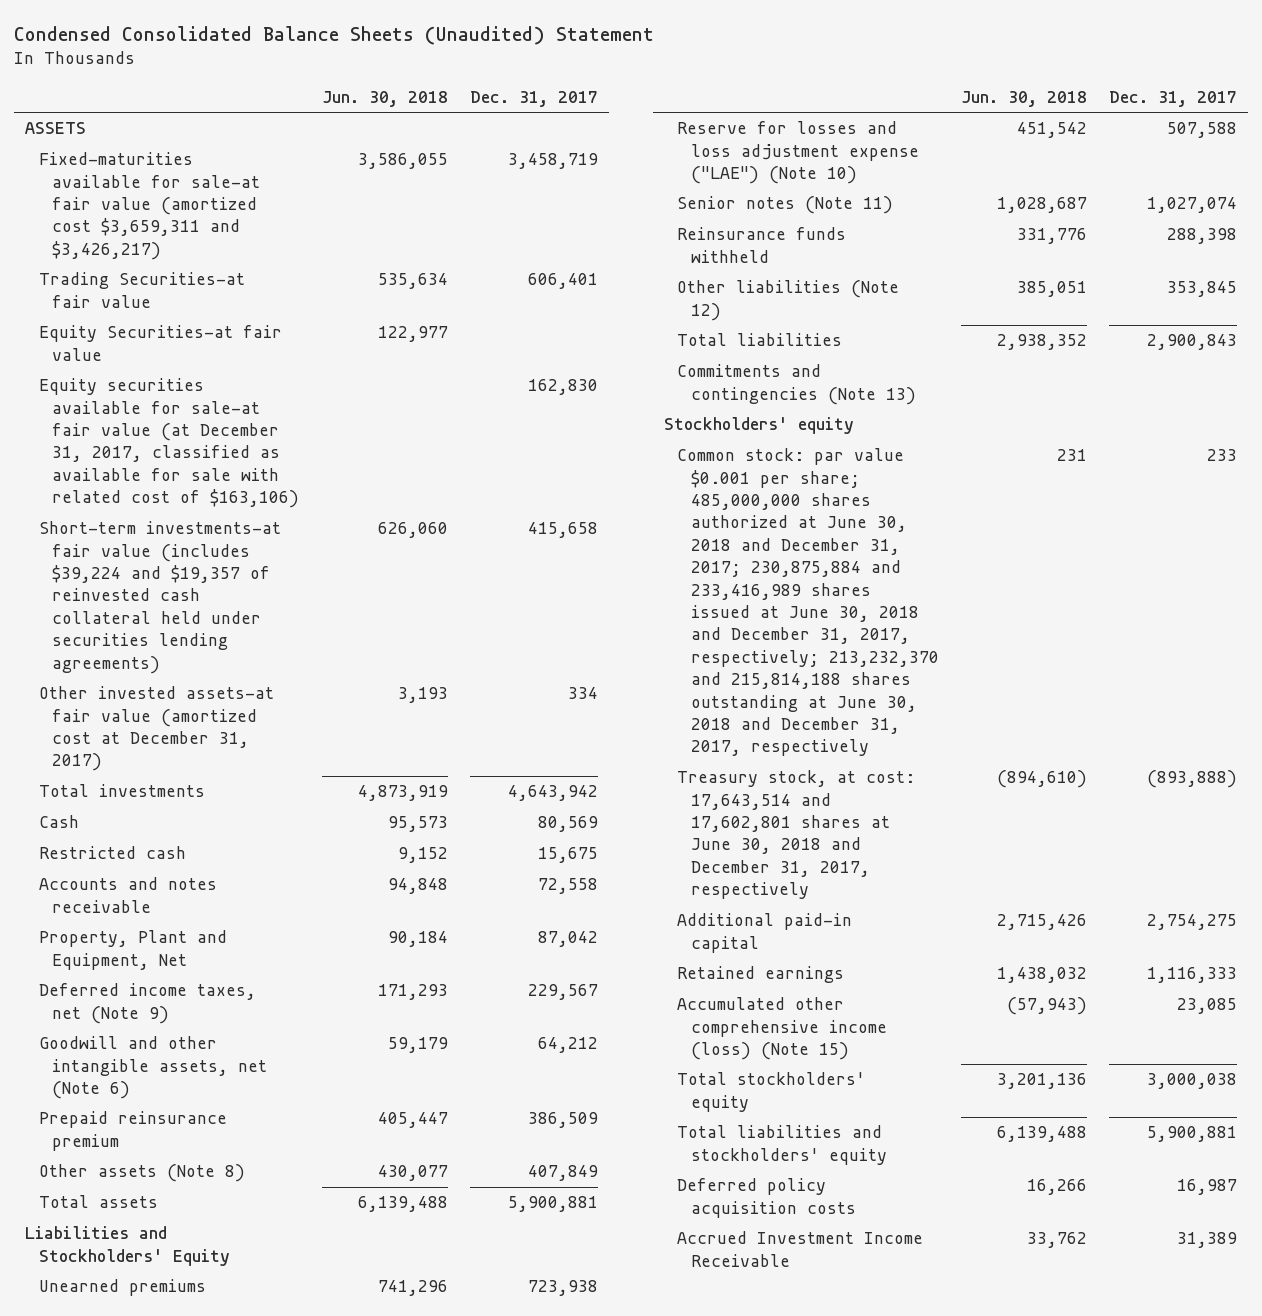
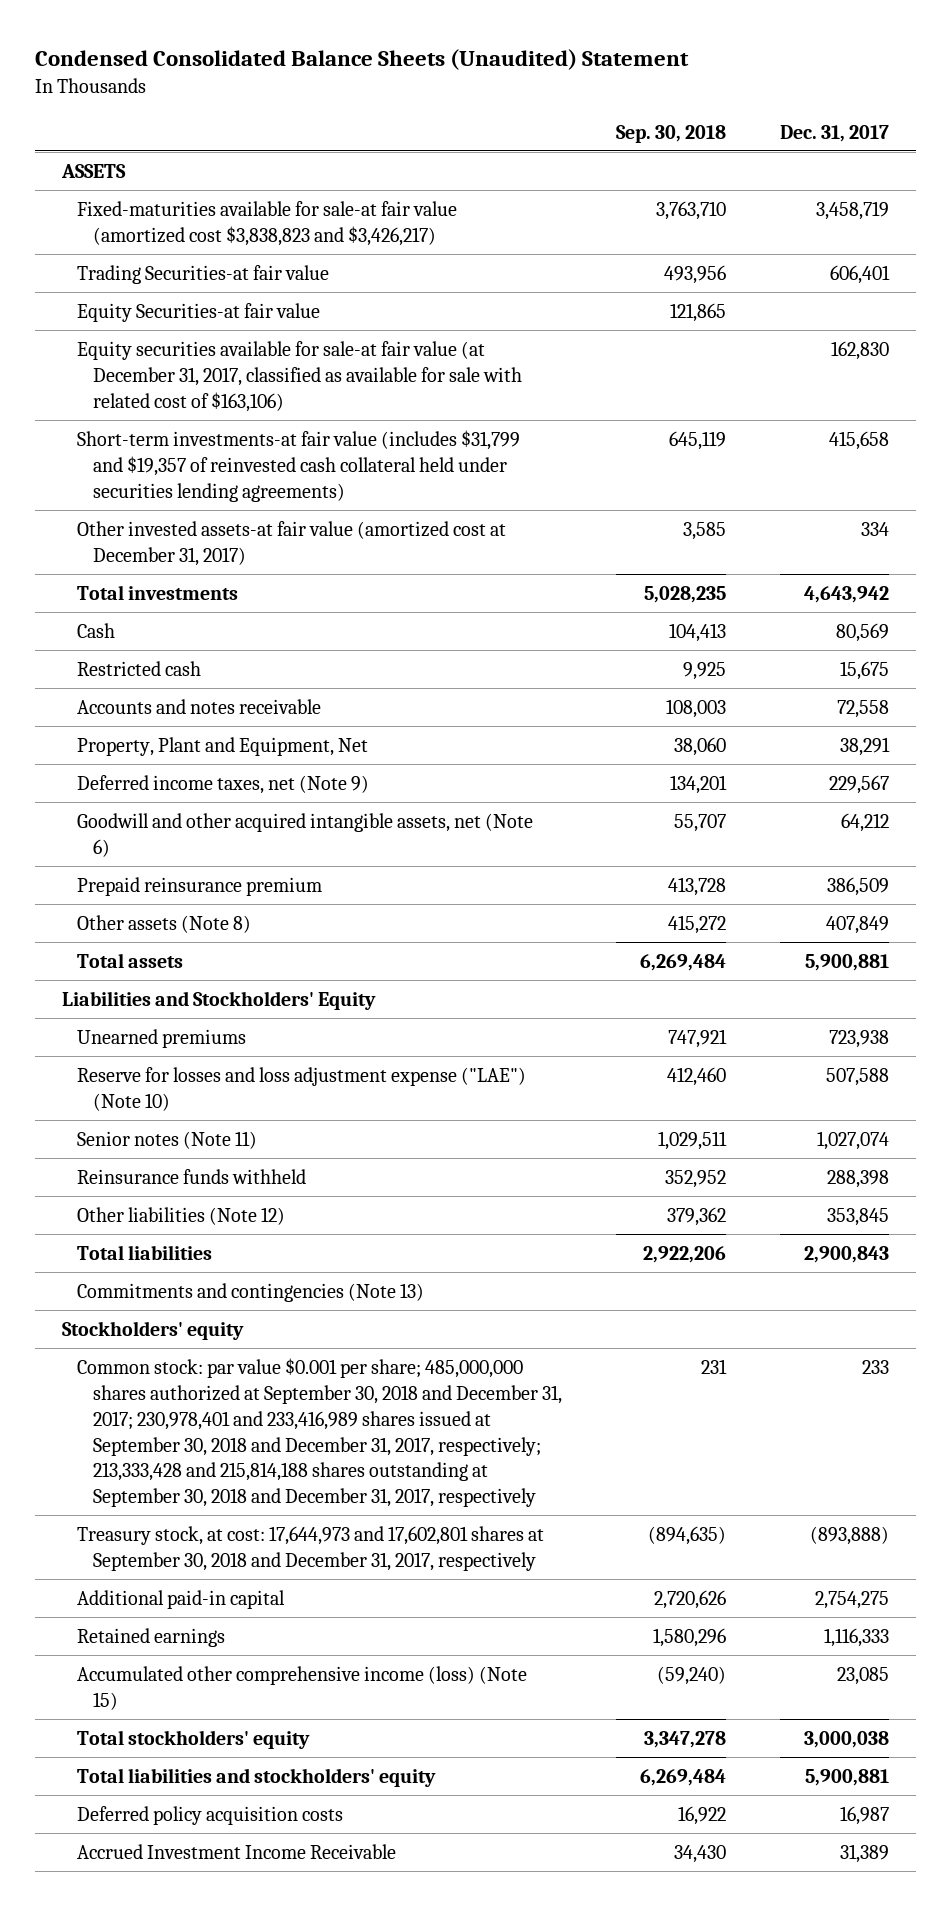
[322,90,449,107] Jun. 30, 2018 -> none
none -> [615,124,726,143] Sep. 30, 2018
[38,152,261,260] Fixed-maturities available for sale-at fair value (amortized cost $3,659,311 and $3,426,217) -> [77,200,458,246] Fixed-maturities available for sale-at fair value (amortized cost $3,838,823 and $3,426,217)
[38,521,281,674] Short-term investments-at fair value (includes $39,224 and $19,357 of reinvested cash collateral held under securities lending agreements) -> [77,429,521,502] Short-term investments-at fair value (includes $31,799 and $19,357 of reinvested cash collateral held under securities lending agreements)
[538,931,599,948] 87,042 -> [839,736,890,756] 38,291
[38,1036,268,1100] Goodwill and other intangible assets, net (Note 6) -> [77,812,534,857] Goodwill and other acquired intangible assets, net (Note 6)
[677,448,940,757] Common stock: par value $0.001 per share; 485,000,000 shares authorized at June 30, 2018 and December 31, 2017; 230,875,884 and 233,416,989 shares issued at June 30, 2018 and December 31, 2017, respectively; 213,232,370 and 215,814,188 shares outstanding at June 30, 2018 and December 31, 2017, respectively -> [77,1357,562,1508] Common stock: par value $0.001 per share; 485,000,000 shares authorized at September 30, 2018 and December 31, 2017; 230,978,401 and 233,416,989 shares issued at September 30, 2018 and December 31, 2017, respectively; 213,333,428 and 215,814,188 shares outstanding at September 30, 2018 and December 31, 2017, respectively
[677,770,916,900] Treasury stock, at cost: 17,643,514 and 17,602,801 shares at June 30, 2018 and December 31, 2017, respectively -> [77,1525,545,1571] Treasury stock, at cost: 17,644,973 and 17,602,801 shares at September 30, 2018 and December 31, 2017, respectively

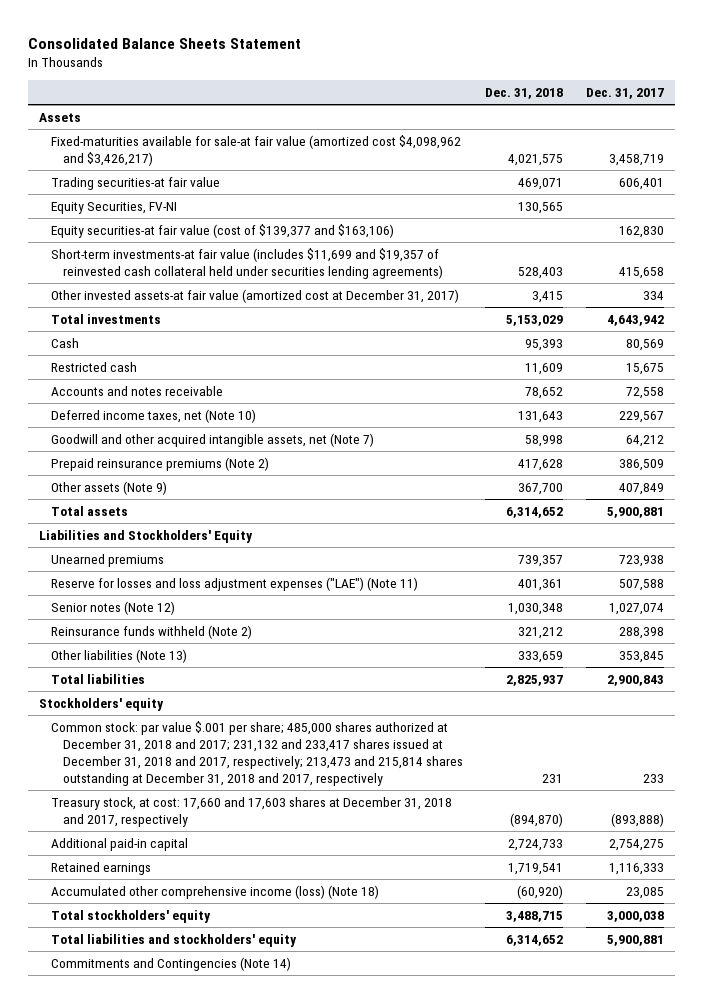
[34,48,689,70] Condensed Consolidated Balance Sheets (Unaudited) Statement -> [27,37,301,49] Consolidated Balance Sheets Statement
[615,124,726,143] Sep. 30, 2018 -> none
none -> [485,87,564,99] Dec. 31, 2018
[60,163,126,178] ASSETS -> [39,112,82,122] Assets
[77,200,458,246] Fixed-maturities available for sale-at fair value (amortized cost $3,838,823 and $3,426,217) -> [51,134,462,166] Fixed-maturities available for sale-at fair value (amortized cost $4,098,962 and $3,426,217)
[77,264,330,284] Trading Securities-at fair value -> [51,176,221,190] Trading securities-at fair value
[77,302,321,322] Equity Securities-at fair value -> [51,201,178,214] Equity Securities, FV-NI
[77,340,522,412] Equity securities available for sale-at fair value (at December 31, 2017, classified as available for sale with related cost of $163,106) -> [51,223,395,238] Equity securities-at fair value (cost of $139,377 and $163,106)
[77,429,521,502] Short-term investments-at fair value (includes $31,799 and $19,357 of reinvested cash collateral held under securities lending agreements) -> [51,247,444,279] Short-term investments-at fair value (includes $11,699 and $19,357 of reinvested cash collateral held under securities lending agreements)
[77,736,369,756] Property, Plant and Equipment, Net -> none
[77,774,370,794] Deferred income taxes, net (Note 9) -> [51,408,257,423] Deferred income taxes, net (Note 10)
[77,812,534,857] Goodwill and other acquired intangible assets, net (Note 6) -> [51,432,375,447] Goodwill and other acquired intangible assets, net (Note 7)
[77,876,323,896] Prepaid reinsurance premium -> [51,456,270,471] Prepaid reinsurance premiums (Note 2)
[77,914,252,933] Other assets (Note 8) -> [51,480,168,495] Other assets (Note 9)
[77,1066,527,1111] Reserve for losses and loss adjustment expense ("LAE") (Note 10) -> [51,576,419,591] Reserve for losses and loss adjustment expenses ("LAE") (Note 11)
[77,1130,258,1149] Senior notes (Note 11) -> [51,600,176,615] Senior notes (Note 12)
[77,1168,307,1184] Reinsurance funds withheld -> [51,624,253,639] Reinsurance funds withheld (Note 2)
[77,1206,286,1225] Other liabilities (Note 12) -> [51,648,188,663] Other liabilities (Note 13)
[77,1282,425,1302] Commitments and contingencies (Note 13) -> none
[77,1357,562,1508] Common stock: par value $0.001 per share; 485,000,000 shares authorized at September 30, 2018 and December 31, 2017; 230,978,401 and 233,416,989 shares issued at September 30, 2018 and December 31, 2017, respectively; 213,333,428 and 215,814,188 shares outstanding at September 30, 2018 and December 31, 2017, respectively -> [51,720,464,786] Common stock: par value $.001 per share; 485,000 shares authorized at December 31, 2018 and 2017; 231,132 and 233,417 shares issued at December 31, 2018 and 2017, respectively; 213,473 and 215,814 shares outstanding at December 31, 2018 and 2017, respectively
[77,1525,545,1571] Treasury stock, at cost: 17,644,973 and 17,602,801 shares at September 30, 2018 and December 31, 2017, respectively -> [51,796,453,827] Treasury stock, at cost: 17,660 and 17,603 shares at December 31, 2018 and 2017, respectively
[77,1665,528,1710] Accumulated other comprehensive income (loss) (Note 15) -> [51,884,380,899] Accumulated other comprehensive income (loss) (Note 18)
[77,1805,344,1825] Deferred policy acquisition costs -> none
[77,1843,397,1859] Accrued Investment Income Receivable -> none
none -> [51,956,292,971] Commitments and Contingencies (Note 14)

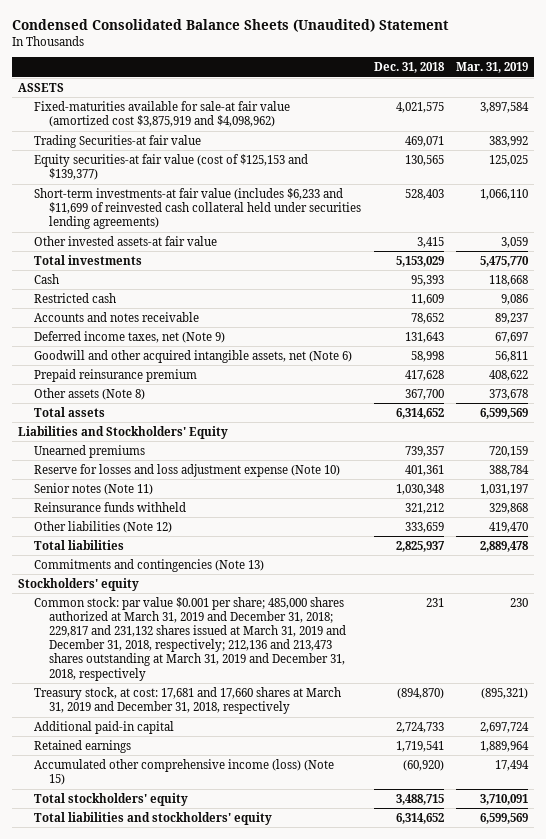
[27,37,301,49] Consolidated Balance Sheets Statement -> [11,18,449,32] Condensed Consolidated Balance Sheets (Unaudited) Statement
[585,87,664,99] Dec. 31, 2017 -> none
none -> [456,62,529,74] Mar. 31, 2019
[51,223,395,238] Equity securities-at fair value (cost of $139,377 and $163,106) -> none
[39,112,82,122] Assets -> [18,82,65,92] ASSETS
[51,134,462,166] Fixed-maturities available for sale-at fair value (amortized cost $4,098,962 and $3,426,217) -> [33,100,290,128] Fixed-maturities available for sale-at fair value (amortized cost $3,875,919 and $4,098,962)
[51,176,221,190] Trading securities-at fair value -> [33,134,201,148] Trading Securities-at fair value
[51,201,178,214] Equity Securities, FV-NI -> [33,153,308,181] Equity securities-at fair value (cost of $125,153 and $139,377)
[51,247,444,279] Short-term investments-at fair value (includes $11,699 and $19,357 of reinvested cash collateral held under securities lending agreements) -> [33,187,362,230] Short-term investments-at fair value (includes $6,233 and $11,699 of reinvested cash collateral held under securities lending agreements)
[51,288,460,303] Other invested assets-at fair value (amortized cost at December 31, 2017) -> [33,235,217,246] Other invested assets-at fair value
[51,408,257,423] Deferred income taxes, net (Note 10) -> [33,330,225,343] Deferred income taxes, net (Note 9)
[51,432,375,447] Goodwill and other acquired intangible assets, net (Note 7) -> [33,349,352,363] Goodwill and other acquired intangible assets, net (Note 6)
[51,456,270,471] Prepaid reinsurance premiums (Note 2) -> [33,368,197,382] Prepaid reinsurance premium
[51,480,168,495] Other assets (Note 9) -> [33,387,145,400] Other assets (Note 8)
[51,576,419,591] Reserve for losses and loss adjustment expenses ("LAE") (Note 11) -> [33,463,340,477] Reserve for losses and loss adjustment expense (Note 10)
[51,600,176,615] Senior notes (Note 12) -> [33,482,153,495] Senior notes (Note 11)
[51,624,253,639] Reinsurance funds withheld (Note 2) -> [33,501,186,512] Reinsurance funds withheld
[51,648,188,663] Other liabilities (Note 13) -> [33,520,172,533] Other liabilities (Note 12)
none -> [33,558,264,572] Commitments and contingencies (Note 13)
[51,720,464,786] Common stock: par value $.001 per share; 485,000 shares authorized at December 31, 2018 and 2017; 231,132 and 233,417 shares issued at December 31, 2018 and 2017, respectively; 213,473 and 215,814 shares outstanding at December 31, 2018 and 2017, respectively -> [33,596,347,681] Common stock: par value $0.001 per share; 485,000 shares authorized at March 31, 2019 and December 31, 2018; 229,817 and 231,132 shares issued at March 31, 2019 and December 31, 2018, respectively; 212,136 and 213,473 shares outstanding at March 31, 2019 and December 31, 2018, respectively
[51,796,453,827] Treasury stock, at cost: 17,660 and 17,603 shares at December 31, 2018 and 2017, respectively -> [33,686,341,715] Treasury stock, at cost: 17,681 and 17,660 shares at March 31, 2019 and December 31, 2018, respectively
[51,884,380,899] Accumulated other comprehensive income (loss) (Note 18) -> [33,758,334,786] Accumulated other comprehensive income (loss) (Note 15)
[51,956,292,971] Commitments and Contingencies (Note 14) -> none

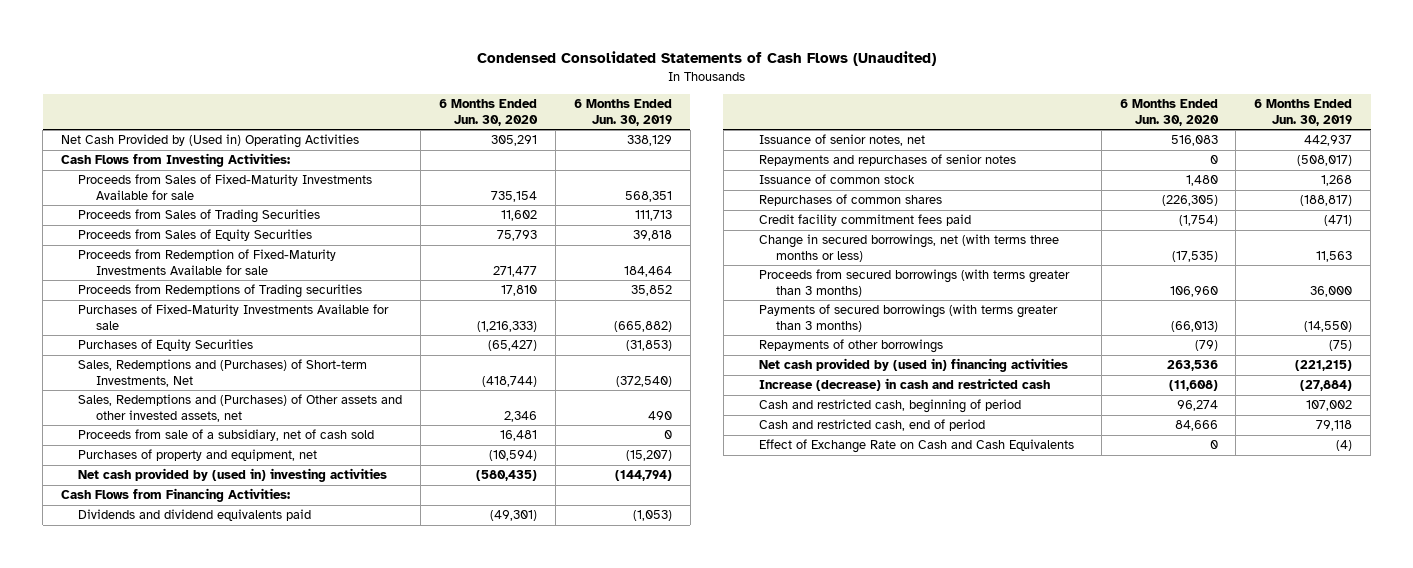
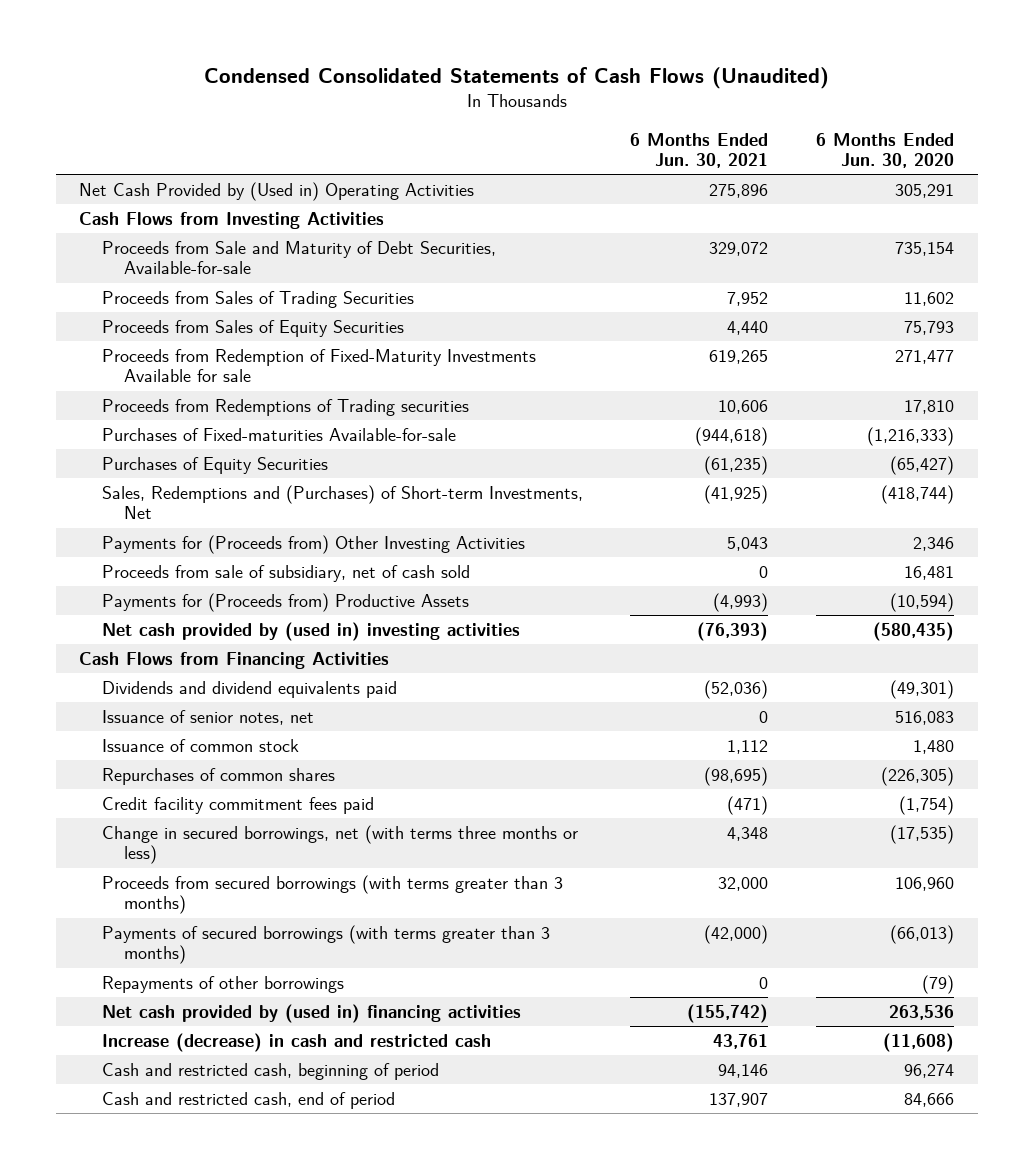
[573,99,672,127] 6 Months Ended Jun. 30, 2019 -> none
none -> [630,132,769,169] 6 Months Ended Jun. 30, 2021
[61,153,291,168] Cash Flows from Investing Activities: -> [79,211,385,229] Cash Flows from Investing Activities
[78,174,373,200] Proceeds from Sales of Fixed-Maturity Investments Available for sale -> [101,240,496,275] Proceeds from Sale and Maturity of Debt Securities, Available-for-sale
[78,304,390,330] Purchases of Fixed-Maturity Investments Available for sale -> [101,427,456,441] Purchases of Fixed-maturities Available-for-sale
[78,394,403,422] Sales, Redemptions and (Purchases) of Other assets and other invested assets, net -> [101,534,525,554] Payments for (Proceeds from) Other Investing Activities
[78,429,375,442] Proceeds from sale of a subsidiary, net of cash sold -> [101,564,470,582] Proceeds from sale of subsidiary, net of cash sold
[78,449,318,462] Purchases of property and equipment, net -> [101,592,469,612] Payments for (Proceeds from) Productive Assets
[61,488,291,503] Cash Flows from Financing Activities: -> [79,651,390,669] Cash Flows from Financing Activities
[758,154,1016,167] Repayments and repurchases of senior notes -> none
[758,439,1074,454] Effect of Exchange Rate on Cash and Cash Equivalents -> none

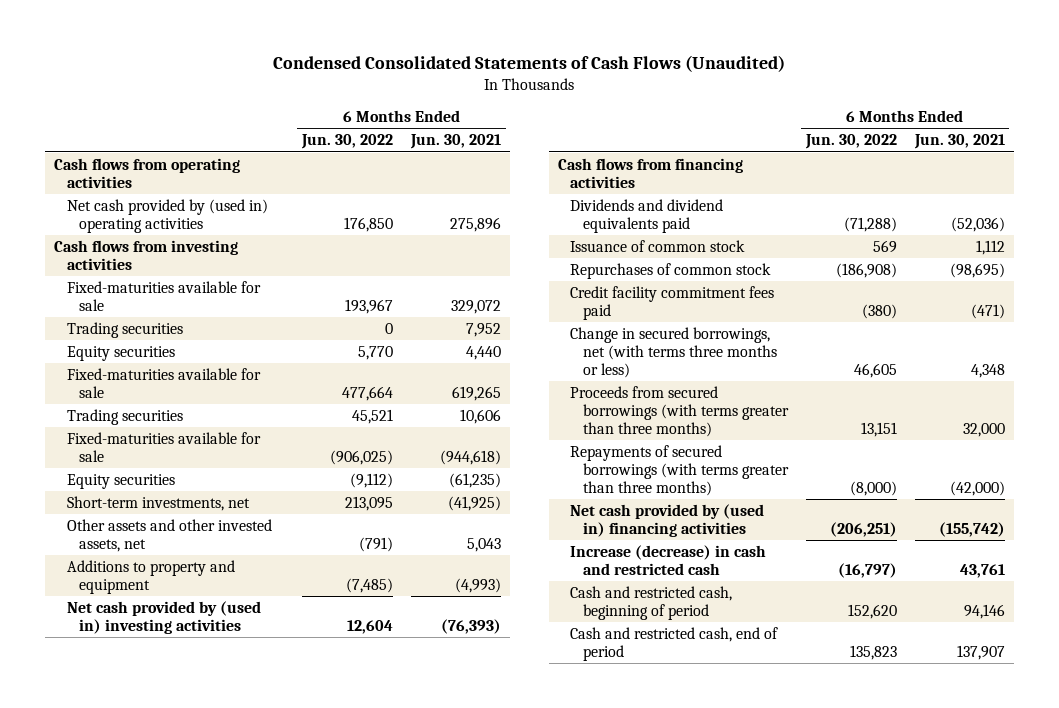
[816,132,955,169] 6 Months Ended Jun. 30, 2020 -> none
none -> [300,134,393,150] Jun. 30, 2022
[101,564,470,582] Proceeds from sale of subsidiary, net of cash sold -> none
none -> [54,157,241,188] Cash flows from operating activities
[79,181,475,201] Net Cash Provided by (Used in) Operating Activities -> [66,198,268,233] Net cash provided by (used in) operating activities
[79,211,385,229] Cash Flows from Investing Activities -> [54,239,239,270] Cash flows from investing activities
[101,240,496,275] Proceeds from Sale and Maturity of Debt Securities, Available-for-sale -> [66,280,261,311] Fixed-maturities available for sale
[101,290,414,308] Proceeds from Sales of Trading Securities -> [66,321,183,338] Trading securities
[101,319,404,337] Proceeds from Sales of Equity Securities -> [66,345,175,361] Equity securities
[101,348,536,383] Proceeds from Redemption of Fixed-Maturity Investments Available for sale -> [66,367,261,398] Fixed-maturities available for sale
[101,398,469,416] Proceeds from Redemptions of Trading securities -> [66,408,183,425] Trading securities
[101,427,456,441] Purchases of Fixed-maturities Available-for-sale -> [66,431,261,462] Fixed-maturities available for sale
[101,456,328,474] Purchases of Equity Securities -> [66,473,175,489] Equity securities
[101,484,583,520] Sales, Redemptions and (Purchases) of Short-term Investments, Net -> [66,495,250,511] Short-term investments, net
[101,534,525,554] Payments for (Proceeds from) Other Investing Activities -> [66,518,272,552] Other assets and other invested assets, net
[101,592,469,612] Payments for (Proceeds from) Productive Assets -> [66,559,235,594] Additions to property and equipment
[79,651,390,669] Cash Flows from Financing Activities -> [557,157,743,188] Cash flows from financing activities
[101,709,314,725] Issuance of senior notes, net -> none
[101,767,335,785] Repurchases of common shares -> [570,262,772,279] Repurchases of common stock
[101,975,344,993] Repayments of other borrowings -> none
[101,874,563,915] Proceeds from secured borrowings (with terms greater than 3 months) -> [570,385,789,438] Proceeds from secured borrowings (with terms greater than three months)
[101,924,550,965] Payments of secured borrowings (with terms greater than 3 months) -> [570,444,789,497] Repayments of secured borrowings (with terms greater than three months)

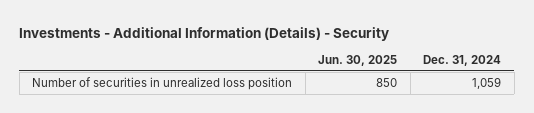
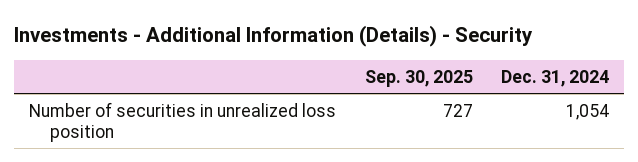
[318,55,398,67] Jun. 30, 2025 -> none
none -> [364,69,473,87] Sep. 30, 2025
[472,77,502,90] 1,059 -> [566,104,610,121] 1,054

